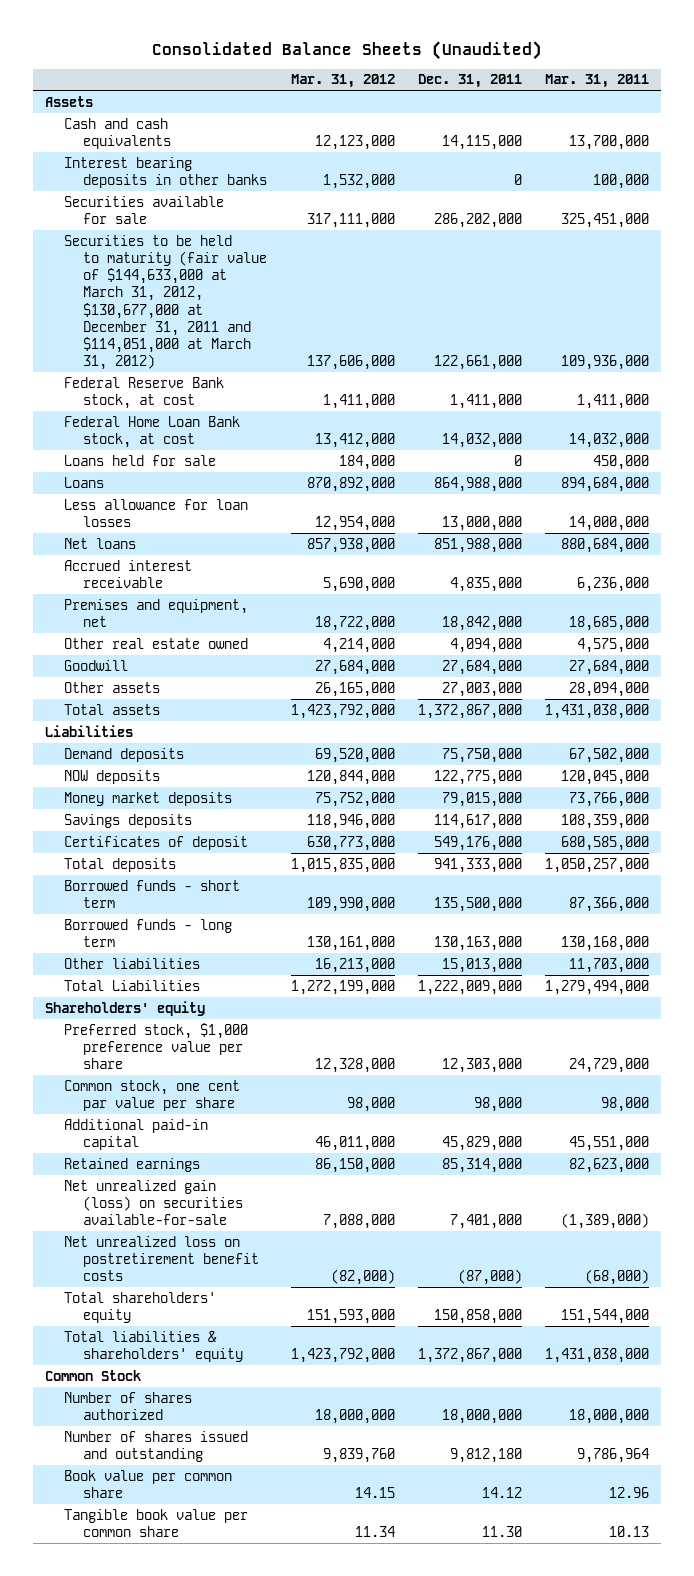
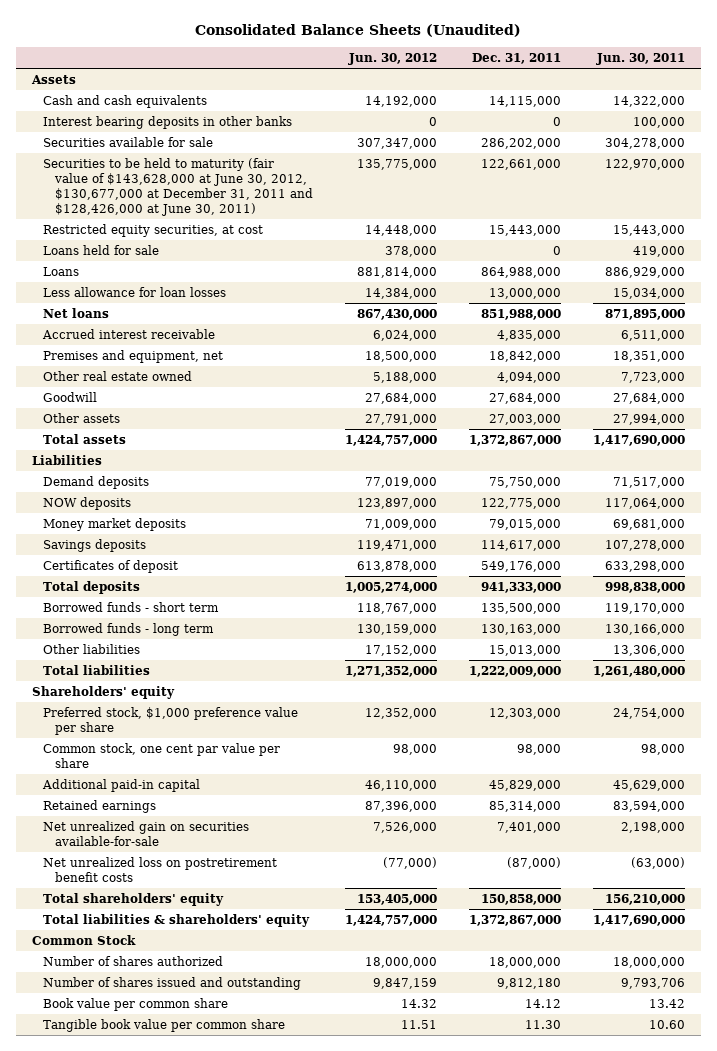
[290,74,395,89] Mar. 31, 2012 -> none
[545,74,650,89] Mar. 31, 2011 -> none
none -> [347,53,437,66] Jun. 30, 2012
none -> [595,53,685,66] Jun. 30, 2011
[63,376,224,409] Federal Reserve Bank stock, at cost -> none
[63,415,240,448] Federal Home Loan Bank stock, at cost -> none
[63,234,268,371] Securities to be held to maturity (fair value of $144,633,000 at March 31, 2012, $130,677,000 at December 31, 2011 and $114,051,000 at March 31, 2012) -> [43,157,313,217] Securities to be held to maturity (fair value of $143,628,000 at June 30, 2012, $130,677,000 at December 31, 2011 and $128,426,000 at June 30, 2011)
none -> [43,223,264,237] Restricted equity securities, at cost
[63,979,200,991] Total Liabilities -> [43,664,151,675] Total liabilities
[63,1179,244,1226] Net unrealized gain (loss) on securities available-for-sale -> [43,820,250,847] Net unrealized gain on securities available-for-sale

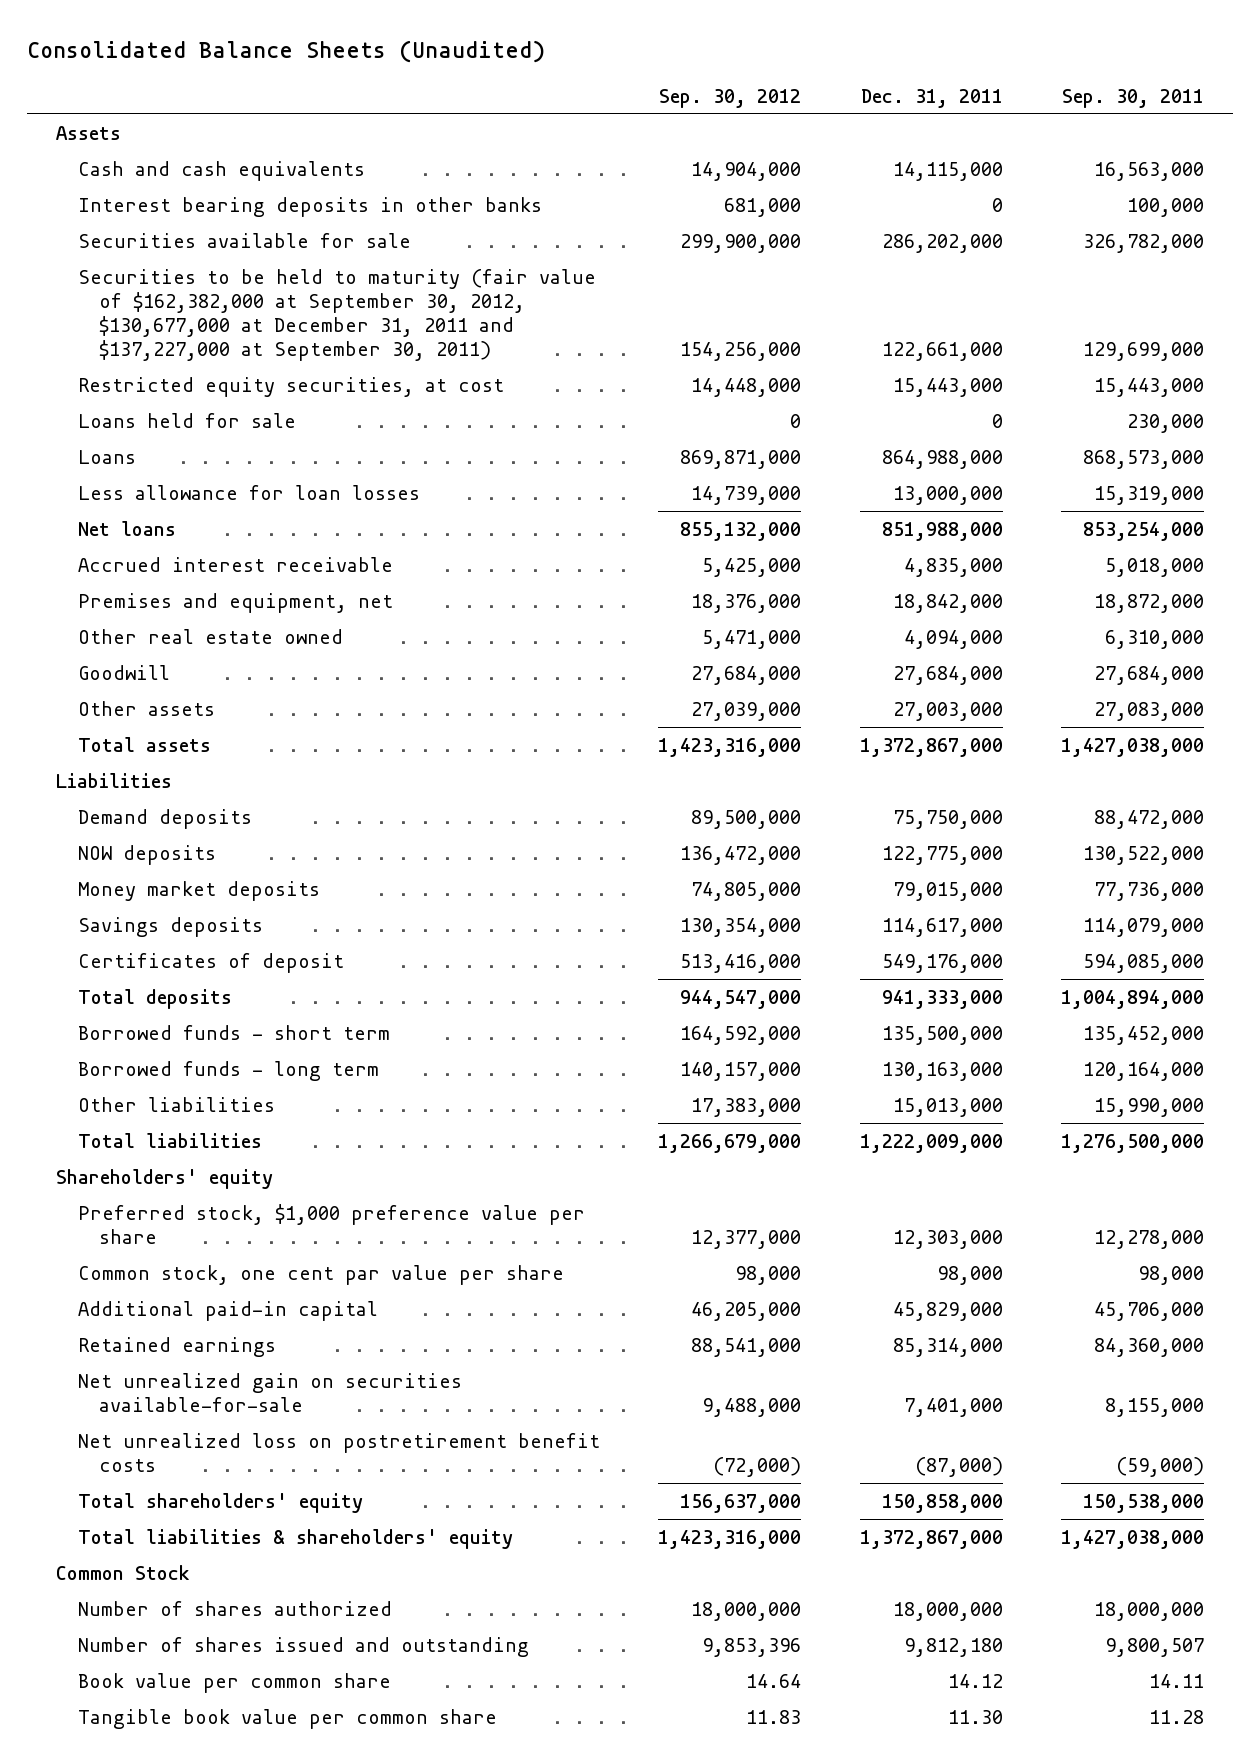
[347,53,437,66] Jun. 30, 2012 -> none
[595,53,685,66] Jun. 30, 2011 -> none
none -> [659,88,802,108] Sep. 30, 2012
none -> [1061,88,1204,108] Sep. 30, 2011
[43,157,313,217] Securities to be held to maturity (fair value of $143,628,000 at June 30, 2012, $130,677,000 at December 31, 2011 and $128,426,000 at June 30, 2011) -> [77,268,596,362] Securities to be held to maturity (fair value of $162,382,000 at September 30, 2012, $130,677,000 at December 31, 2011 and $137,227,000 at September 30, 2011)

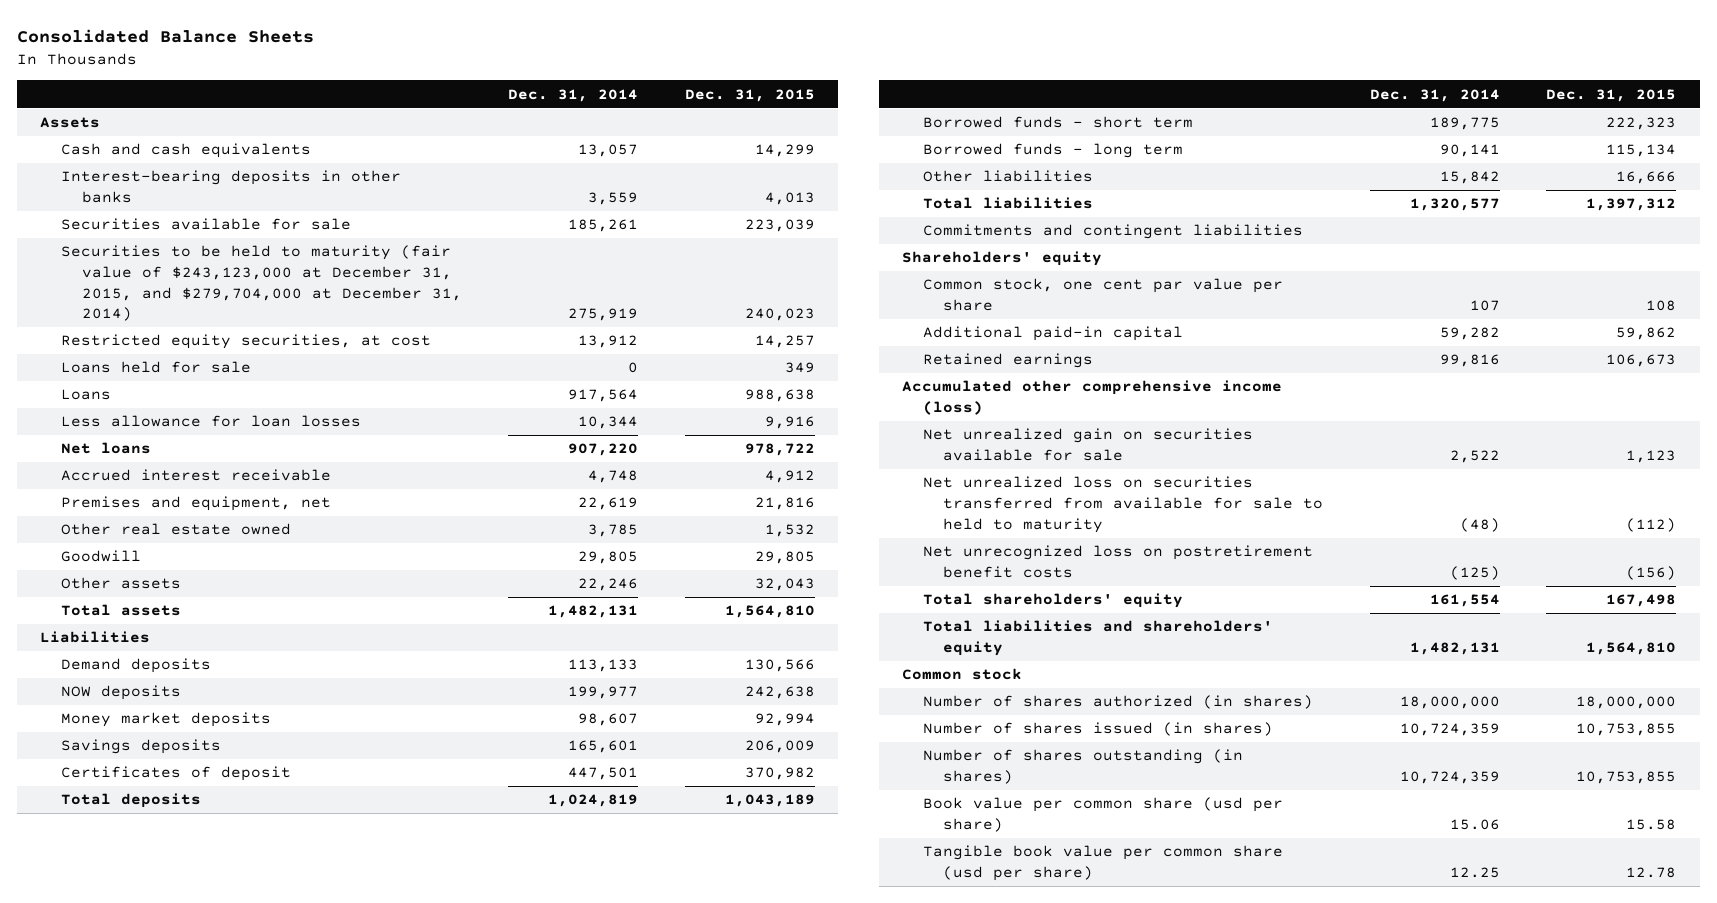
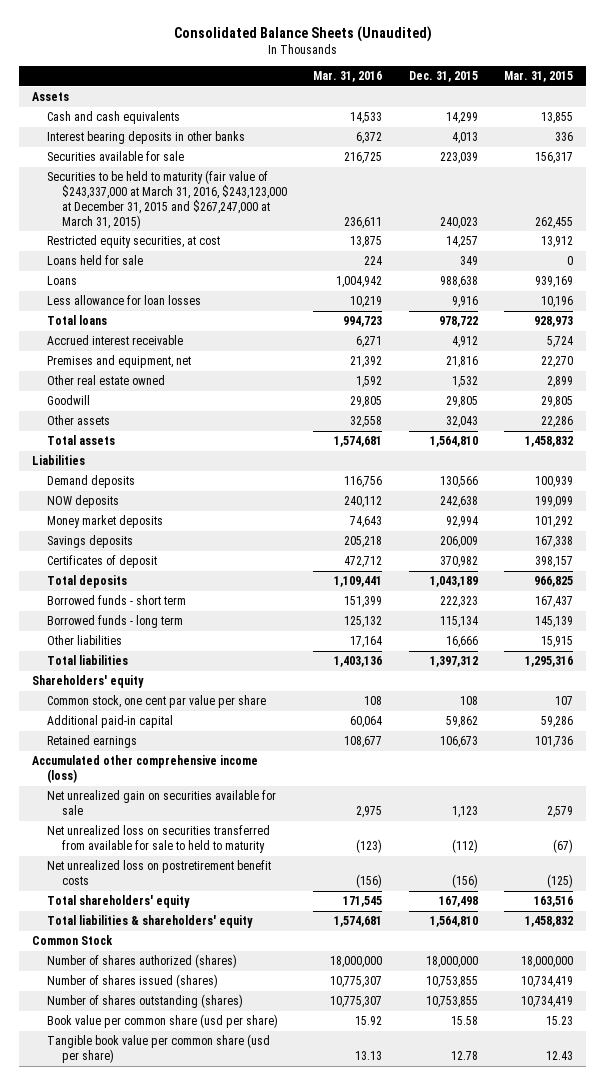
[17,29,315,44] Consolidated Balance Sheets -> [173,25,432,42] Consolidated Balance Sheets (Unaudited)
[508,88,639,102] Dec. 31, 2014 -> none
none -> [313,71,383,83] Mar. 31, 2016
none -> [503,71,573,83] Mar. 31, 2015
[60,170,401,204] Interest-bearing deposits in other banks -> [47,131,246,145] Interest bearing deposits in other banks
[60,245,462,322] Securities to be held to maturity (fair value of $243,123,000 at December 31, 2015, and $279,704,000 at December 31, 2014) -> [47,170,287,229] Securities to be held to maturity (fair value of $243,337,000 at March 31, 2016, $243,123,000 at December 31, 2015 and $267,247,000 at March 31, 2015)
[60,442,151,455] Net loans -> [47,315,108,326] Total loans
[922,224,1303,240] Commitments and contingent liabilities -> none
[922,545,1313,579] Net unrecognized loss on postretirement benefit costs -> [47,860,272,886] Net unrealized loss on postretirement benefit costs
[922,620,1273,657] Total liabilities and shareholders' equity -> [47,915,254,929] Total liabilities & shareholders' equity
[902,668,1023,681] Common stock -> [32,935,114,946] Common Stock
[922,695,1313,710] Number of shares authorized (in shares) -> [47,954,238,969] Number of shares authorized (shares)
[922,722,1273,737] Number of shares issued (in shares) -> [47,974,219,989] Number of shares issued (shares)
[922,749,1243,785] Number of shares outstanding (in shares) -> [47,994,244,1009] Number of shares outstanding (shares)

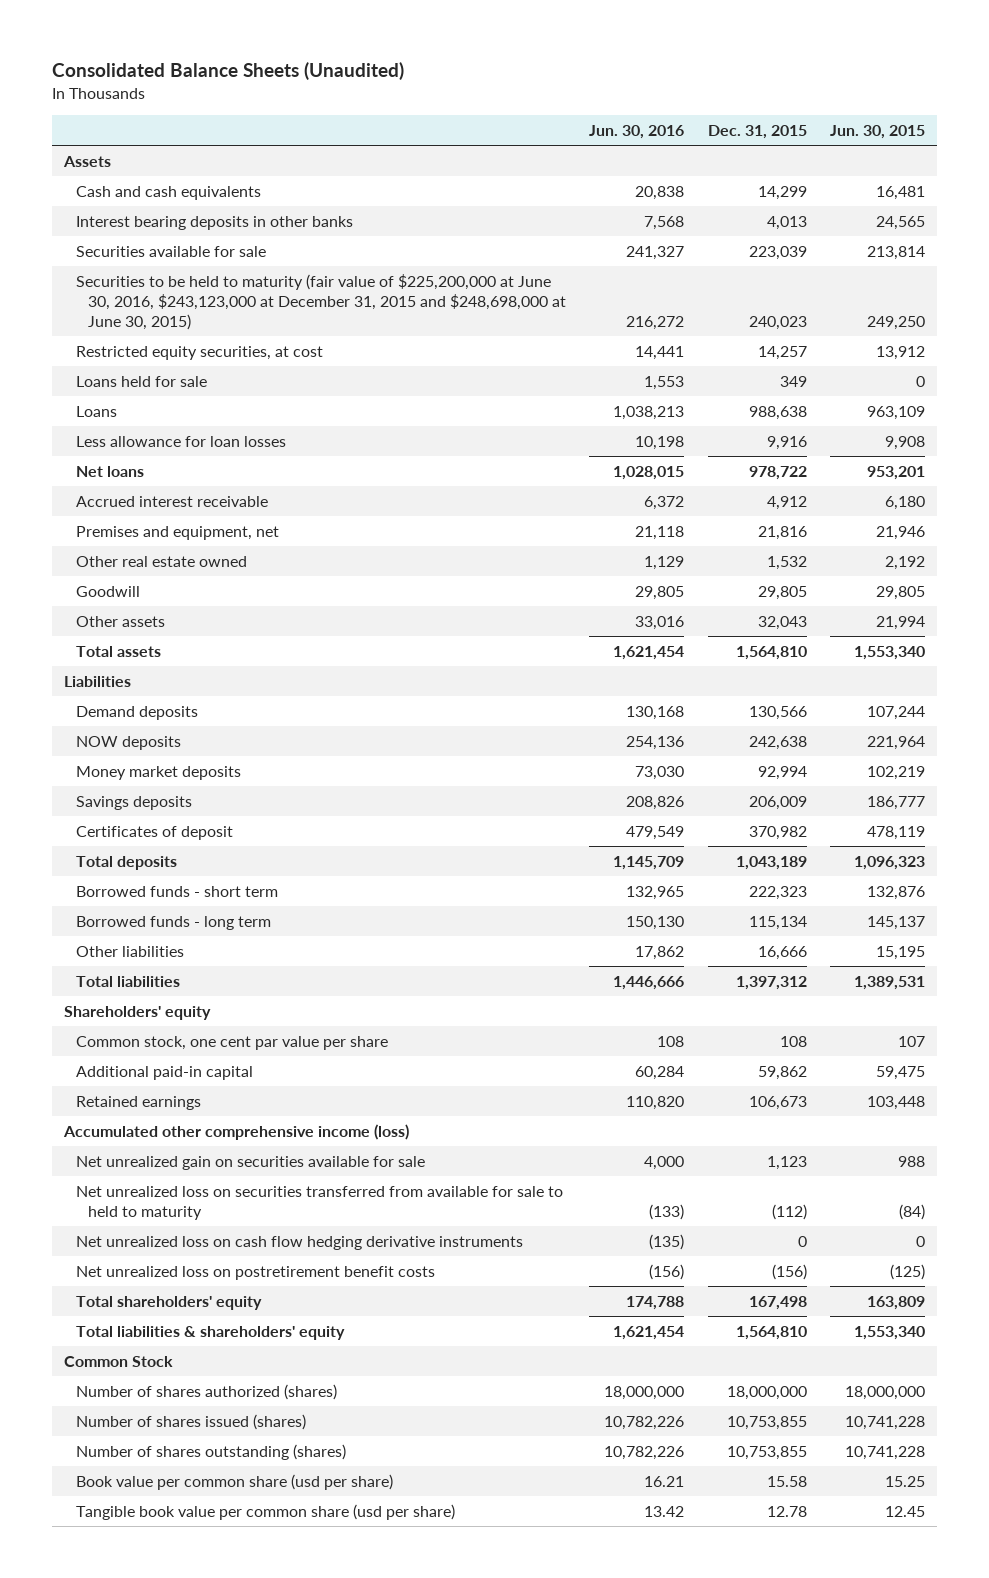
[313,71,383,83] Mar. 31, 2016 -> none
[503,71,573,83] Mar. 31, 2015 -> none
none -> [589,124,685,139] Jun. 30, 2016
none -> [830,124,926,139] Jun. 30, 2015
[47,170,287,229] Securities to be held to maturity (fair value of $243,337,000 at March 31, 2016, $243,123,000 at December 31, 2015 and $267,247,000 at March 31, 2015) -> [75,273,566,331] Securities to be held to maturity (fair value of $225,200,000 at June 30, 2016, $243,123,000 at December 31, 2015 and $248,698,000 at June 30, 2015)
[47,315,108,326] Total loans -> [75,465,144,477] Net loans
none -> [75,1235,523,1250] Net unrealized loss on cash flow hedging derivative instruments

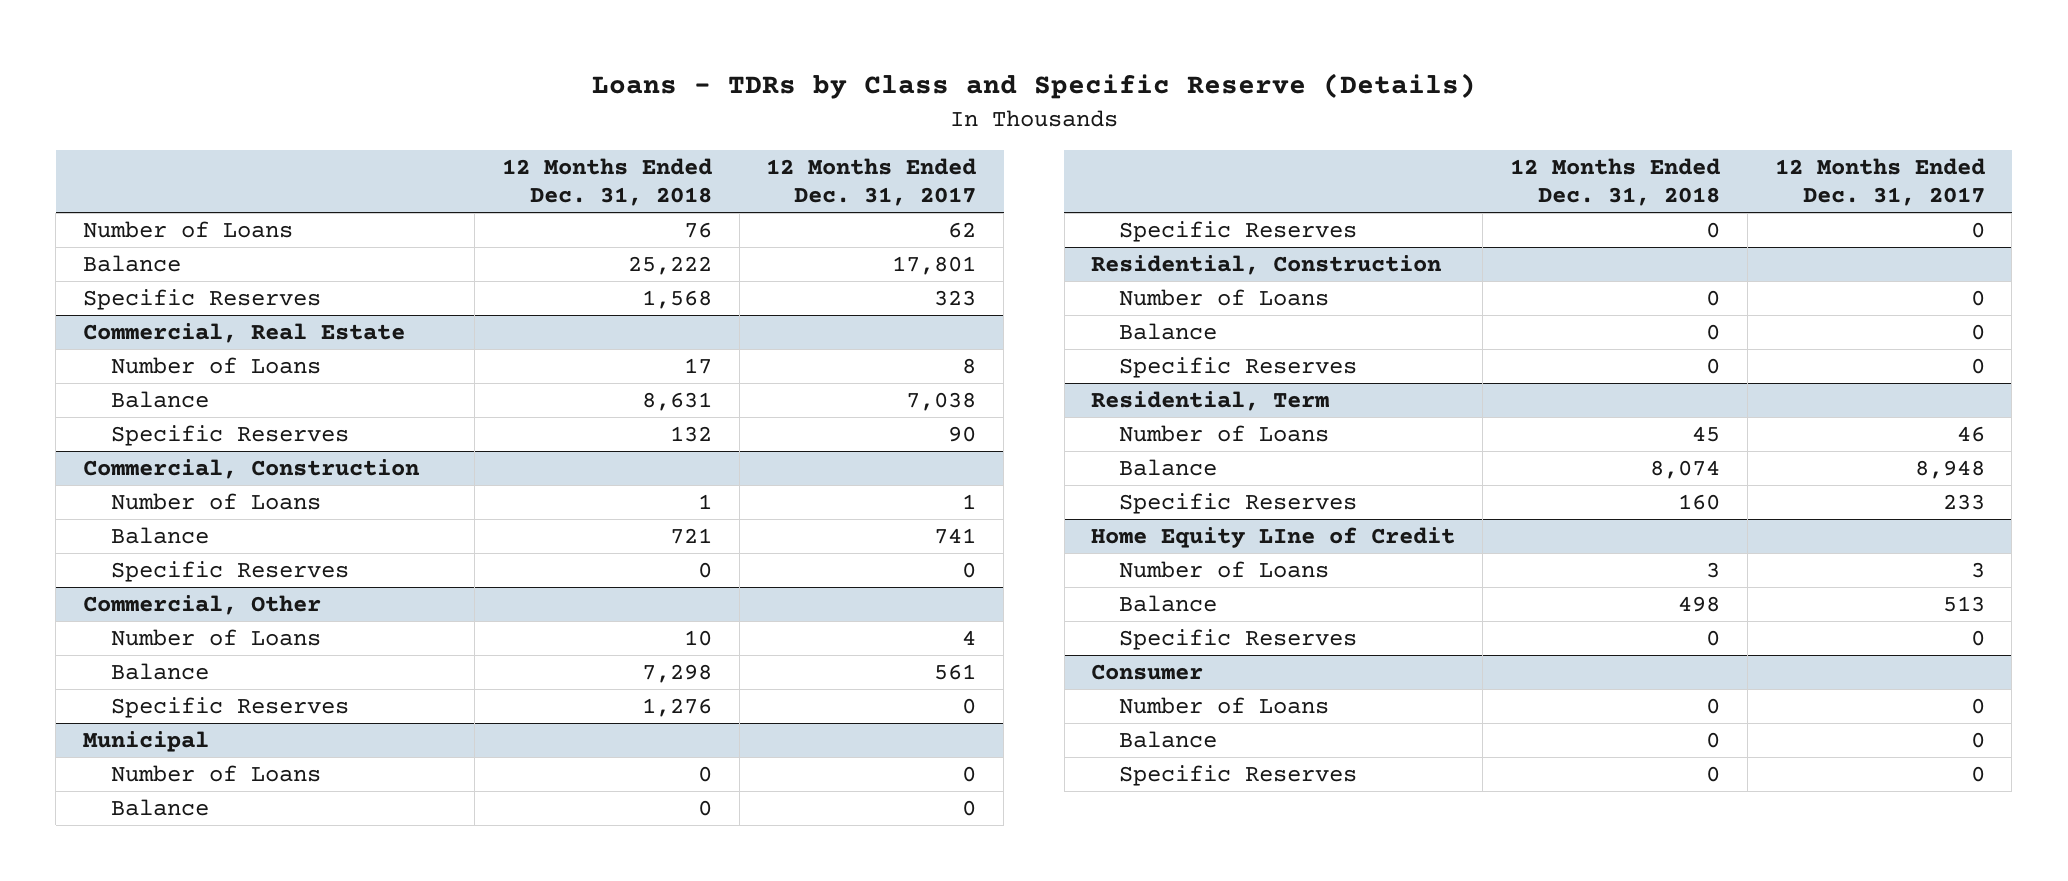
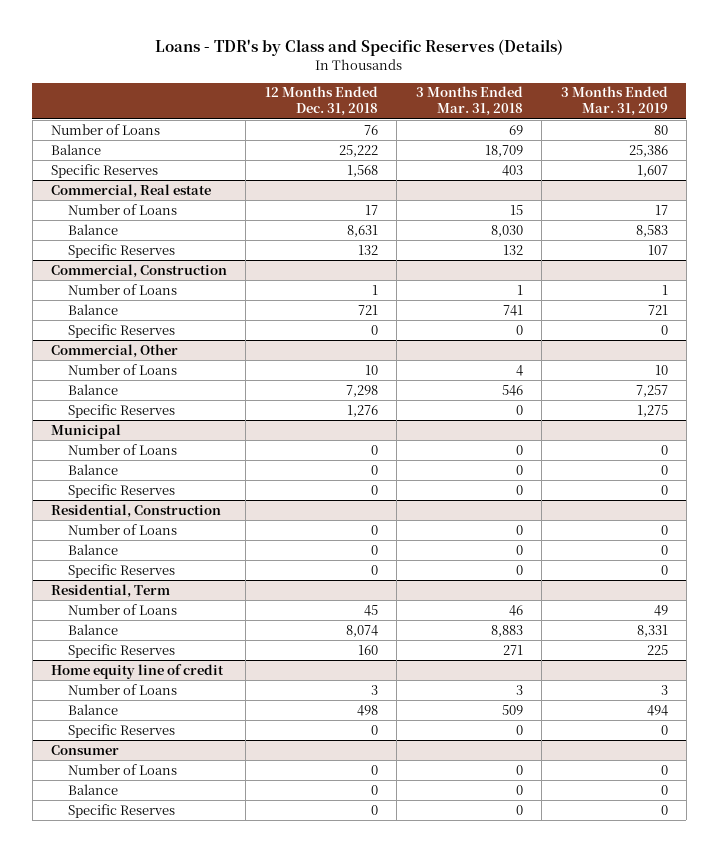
[591,73,1476,100] Loans - TDRs by Class and Specific Reserve (Details) -> [155,39,564,57] Loans - TDR's by Class and Specific Reserves (Details)
[766,158,977,207] 12 Months Ended Dec. 31, 2017 -> none
none -> [415,86,523,117] 3 Months Ended Mar. 31, 2018
none -> [560,86,668,117] 3 Months Ended Mar. 31, 2019
[83,323,406,344] Commercial, Real Estate -> [51,183,212,198] Commercial, Real estate
[1091,527,1456,549] Home Equity LIne of Credit -> [51,663,225,679] Home equity line of credit

